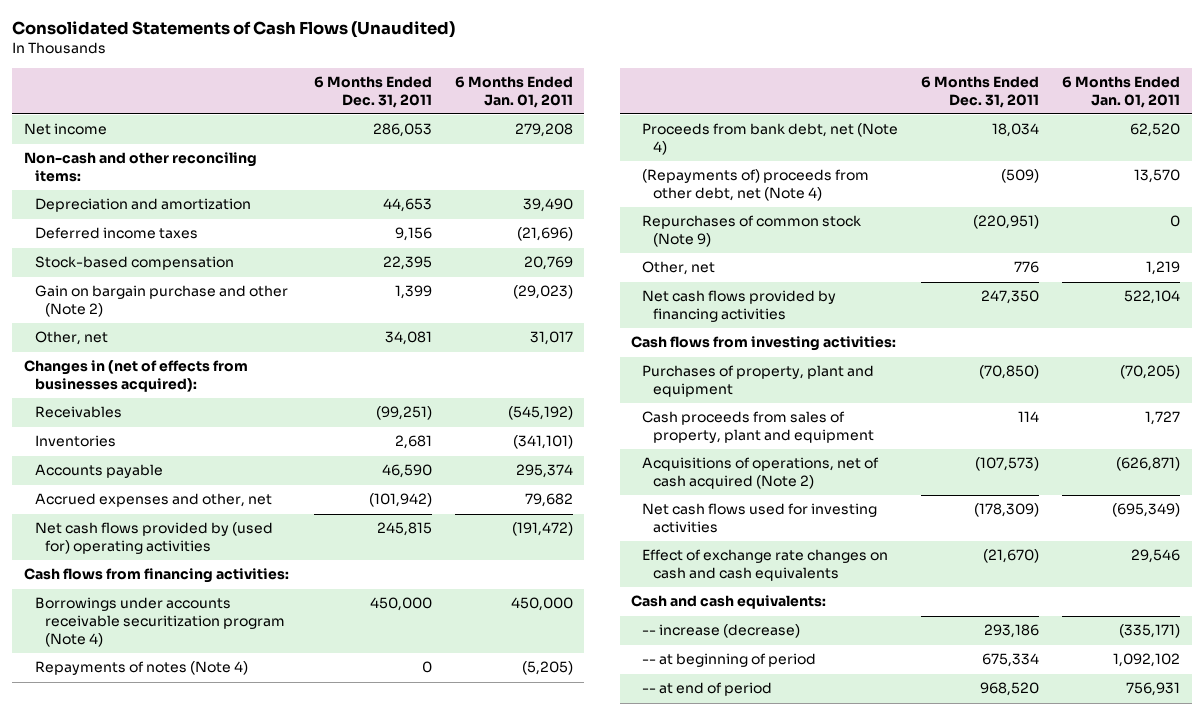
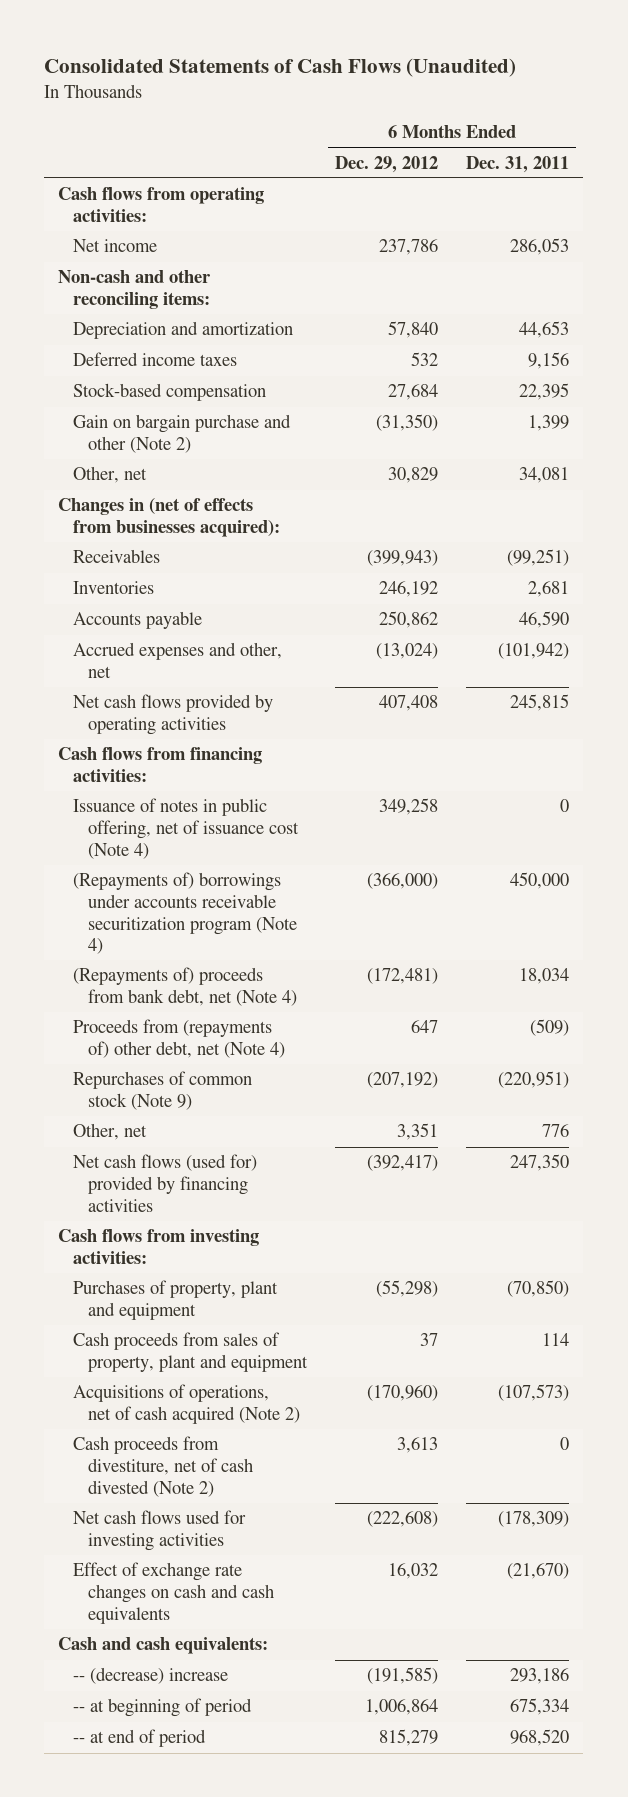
[454,76,573,108] 6 Months Ended Jan. 01, 2011 -> none
none -> [335,155,439,173] Dec. 29, 2012
none -> [58,187,265,222] Cash flows from operating activities:
[34,522,273,555] Net cash flows provided by (used for) operating activities -> [73,694,274,735] Net cash flows provided by operating activities
[34,661,248,676] Repayments of notes (Note 4) -> none
none -> [73,798,300,859] Issuance of notes in public offering, net of issuance cost (Note 4)
[34,597,286,647] Borrowings under accounts receivable securitization program (Note 4) -> [73,872,298,955] (Repayments of) borrowings under accounts receivable securitization program (Note 4)
[642,123,899,156] Proceeds from bank debt, net (Note 4) -> [73,967,298,1006] (Repayments of) proceeds from bank debt, net (Note 4)
[642,169,870,202] (Repayments of) proceeds from other debt, net (Note 4) -> [73,1019,286,1058] Proceeds from (repayments of) other debt, net (Note 4)
[642,290,837,323] Net cash flows provided by financing activities -> [73,1154,258,1212] Net cash flows (used for) provided by financing activities
none -> [73,1436,254,1497] Cash proceeds from divestiture, net of cash divested (Note 2)
[642,624,801,639] -- increase (decrease) -> [73,1667,229,1685] -- (decrease) increase

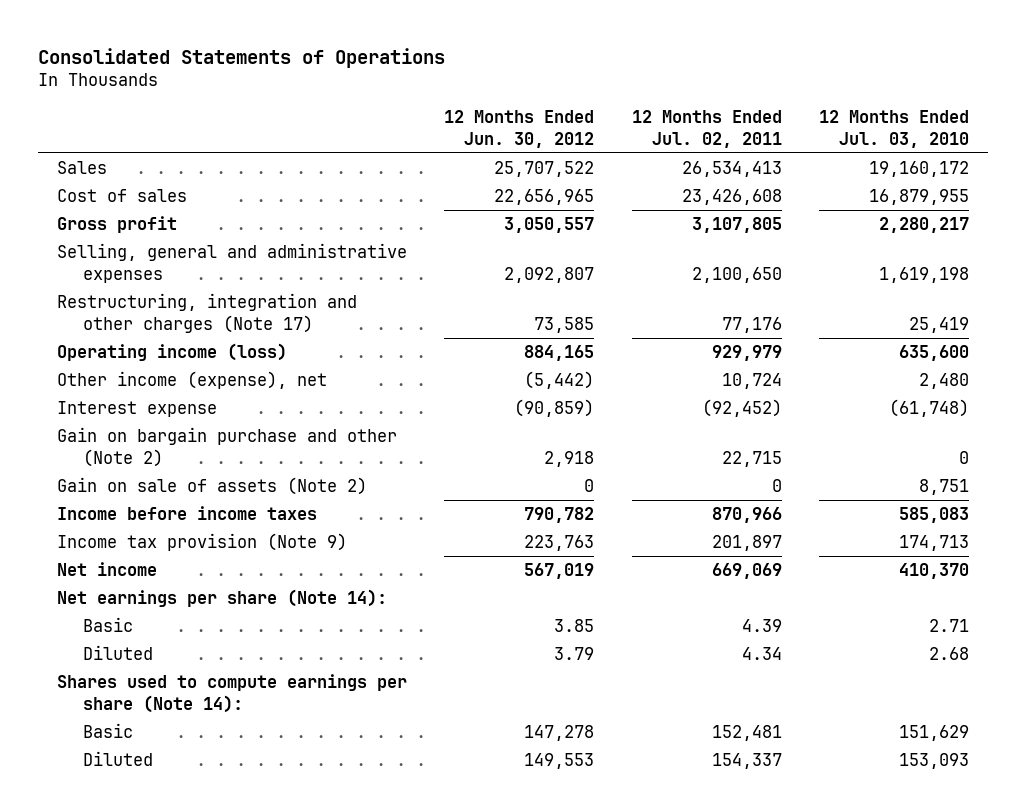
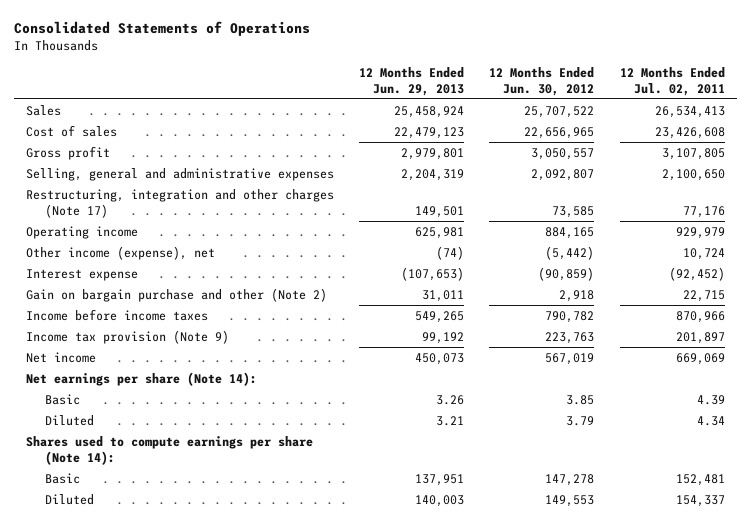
[819,110,970,148] 12 Months Ended Jul. 03, 2010 -> none
none -> [359,66,465,96] 12 Months Ended Jun. 29, 2013
[57,343,288,362] Operating income (loss) -> [26,225,139,239] Operating income
[57,477,368,496] Gain on sale of assets (Note 2) -> none

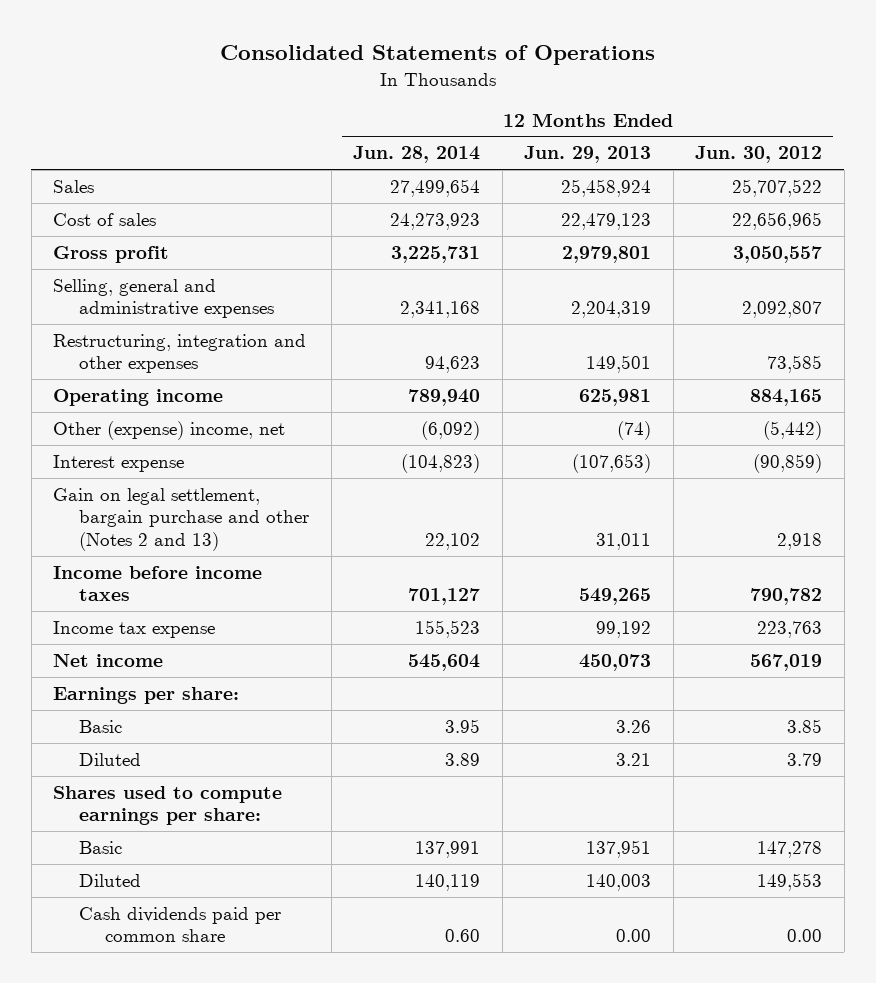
[619,66,725,96] 12 Months Ended Jul. 02, 2011 -> none
none -> [353,146,481,164] Jun. 28, 2014
[26,188,335,218] Restructuring, integration and other charges (Note 17) -> [53,333,307,374] Restructuring, integration and other expenses
[26,245,216,260] Other income (expense), net -> [53,420,286,440] Other (expense) income, net
[26,287,328,302] Gain on bargain purchase and other (Note 2) -> [53,487,310,552] Gain on legal settlement, bargain purchase and other (Notes 2 and 13)
[26,329,230,344] Income tax provision (Note 9) -> [53,620,216,638] Income tax expense
[26,371,258,386] Net earnings per share (Note 14): -> [53,686,240,704] Earnings per share:
[26,435,314,465] Shares used to compute earnings per share (Note 14): -> [53,785,283,826] Shares used to compute earnings per share:
none -> [79,906,282,943] Cash dividends paid per common share

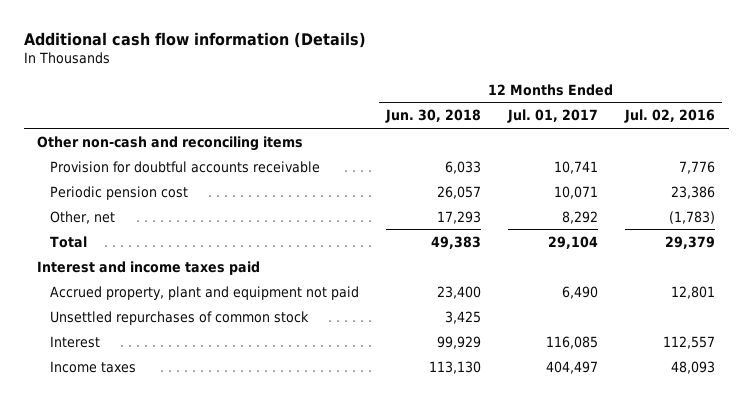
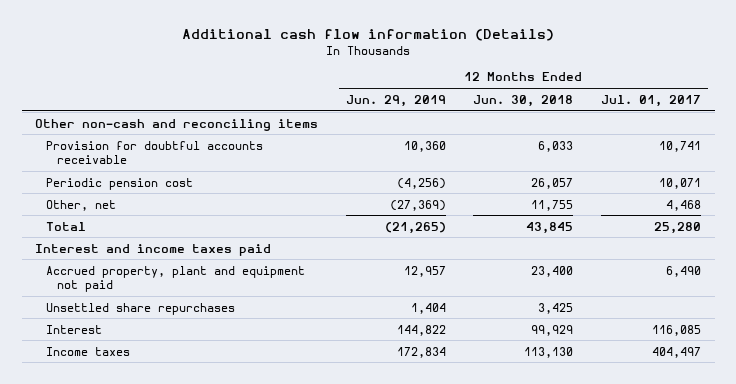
[624,109,716,124] Jul. 02, 2016 -> none
none -> [345,94,446,107] Jun. 29, 2019
[436,210,481,224] 17,293 -> [531,199,574,211] 11,755
[562,210,599,224] 8,292 -> [666,199,702,211] 4,468
[430,235,481,249] 49,383 -> [526,221,574,234] 43,845
[548,235,599,249] 29,104 -> [654,221,702,234] 25,280
[49,310,309,325] Unsettled repurchases of common stock -> [46,302,236,315] Unsettled share repurchases

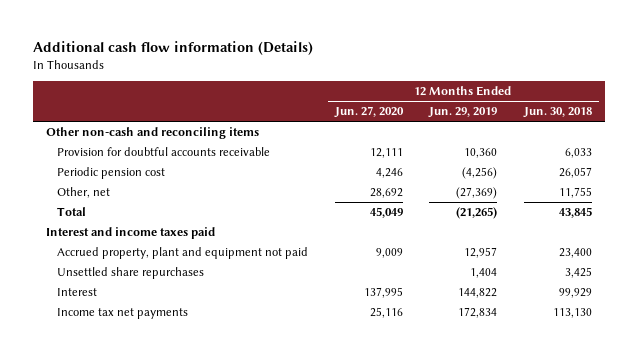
[601,94,702,107] Jul. 01, 2017 -> none
none -> [333,106,404,119] Jun. 27, 2020
[46,346,131,356] Income taxes -> [57,308,189,320] Income tax net payments

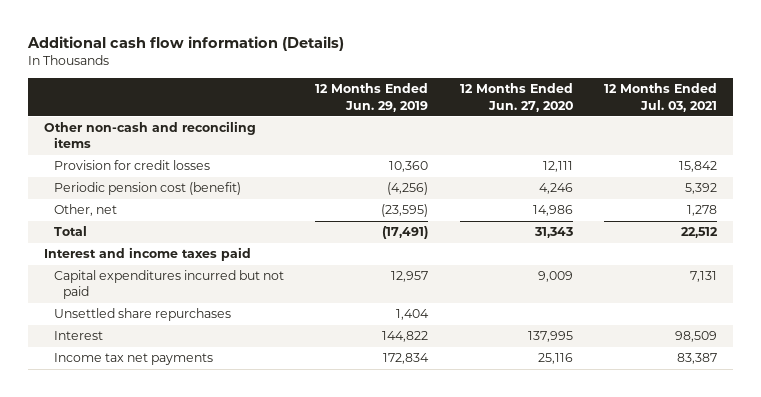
[523,107,593,119] Jun. 30, 2018 -> none
none -> [604,83,718,112] 12 Months Ended Jul. 03, 2021
[57,147,271,157] Provision for doubtful accounts receivable -> [53,160,210,171] Provision for credit losses
[57,167,166,180] Periodic pension cost -> [53,182,241,196] Periodic pension cost (benefit)
[369,188,403,199] 28,692 -> [532,205,573,217] 14,986
[456,187,498,200] (27,369) -> [381,204,429,218] (23,595)
[369,207,403,219] 45,049 -> [533,227,573,239] 31,343
[456,207,498,220] (21,265) -> [382,226,429,240] (17,491)
[57,247,309,260] Accrued property, plant and equipment not paid -> [53,270,284,300] Capital expenditures incurred but not paid

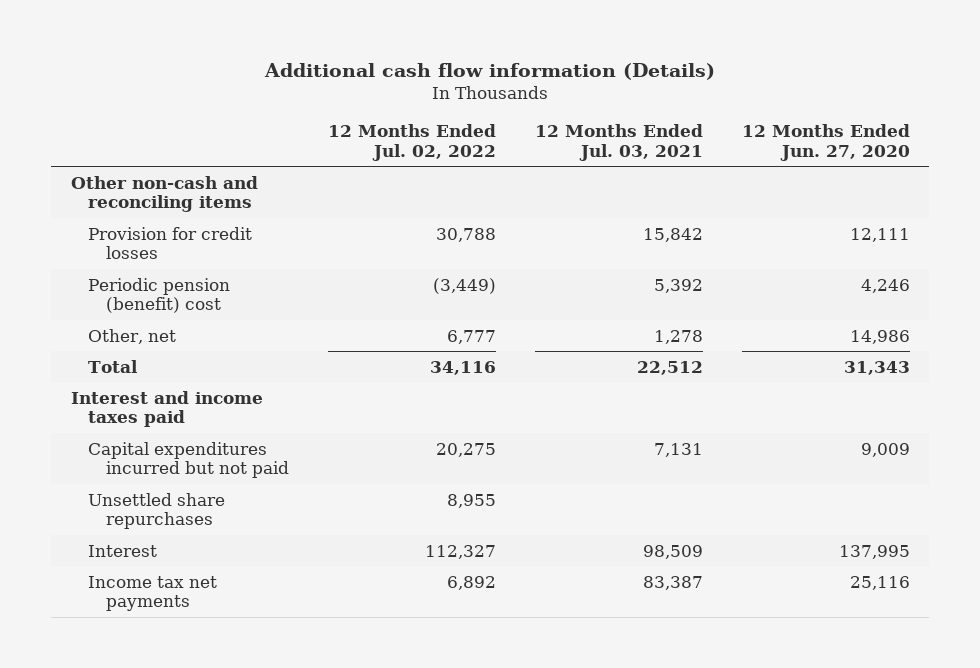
[315,83,429,112] 12 Months Ended Jun. 29, 2019 -> none
none -> [327,124,496,161] 12 Months Ended Jul. 02, 2022
[53,182,241,196] Periodic pension cost (benefit) -> [88,277,231,314] Periodic pension (benefit) cost

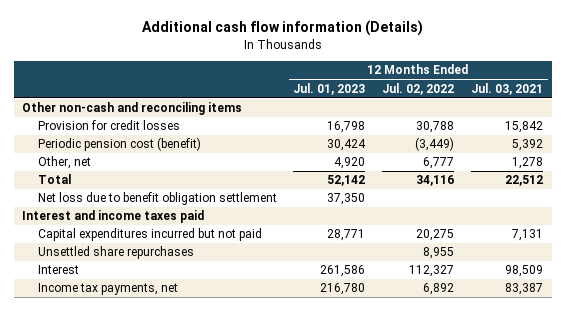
[741,124,910,161] 12 Months Ended Jun. 27, 2020 -> none
none -> [293,82,366,95] Jul. 01, 2023
[88,277,231,314] Periodic pension (benefit) cost -> [37,137,201,152] Periodic pension cost (benefit)
none -> [37,192,277,206] Net loss due to benefit obligation settlement
[88,575,218,612] Income tax net payments -> [37,283,178,296] Income tax payments, net

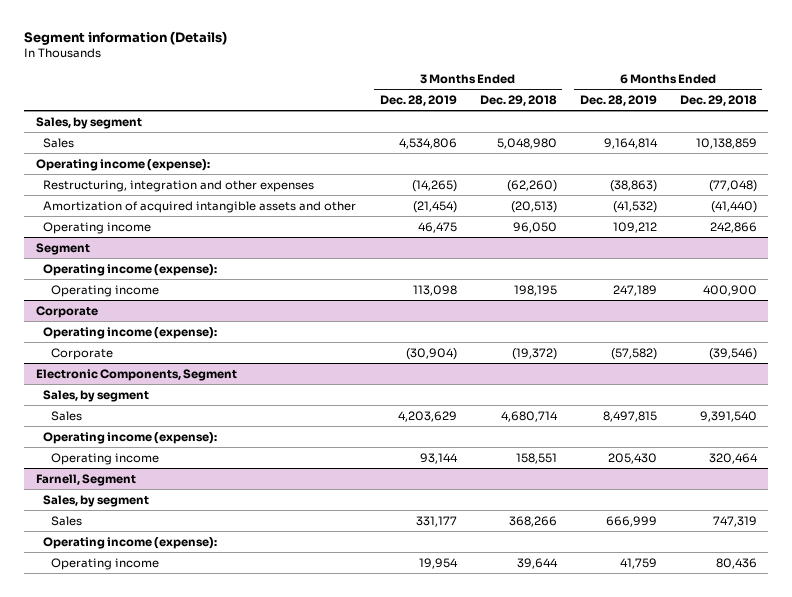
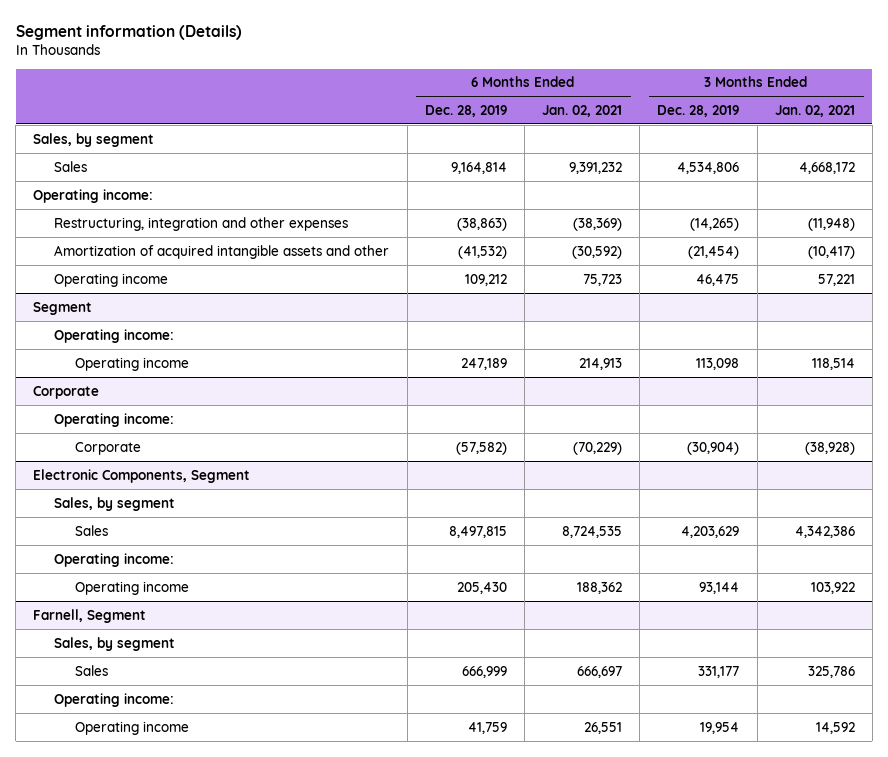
[479,94,557,106] Dec. 29, 2018 -> none
[679,94,757,106] Dec. 29, 2018 -> none
none -> [542,105,623,118] Jan. 02, 2021
none -> [774,105,855,118] Jan. 02, 2021
[35,158,210,171] Operating income (expense): -> [33,188,154,203] Operating income:
[43,263,218,276] Operating income (expense): -> [54,328,175,343] Operating income:
[43,326,218,339] Operating income (expense): -> [54,412,175,427] Operating income:
[43,431,218,444] Operating income (expense): -> [54,552,175,567] Operating income:
[43,536,218,549] Operating income (expense): -> [54,692,175,707] Operating income:

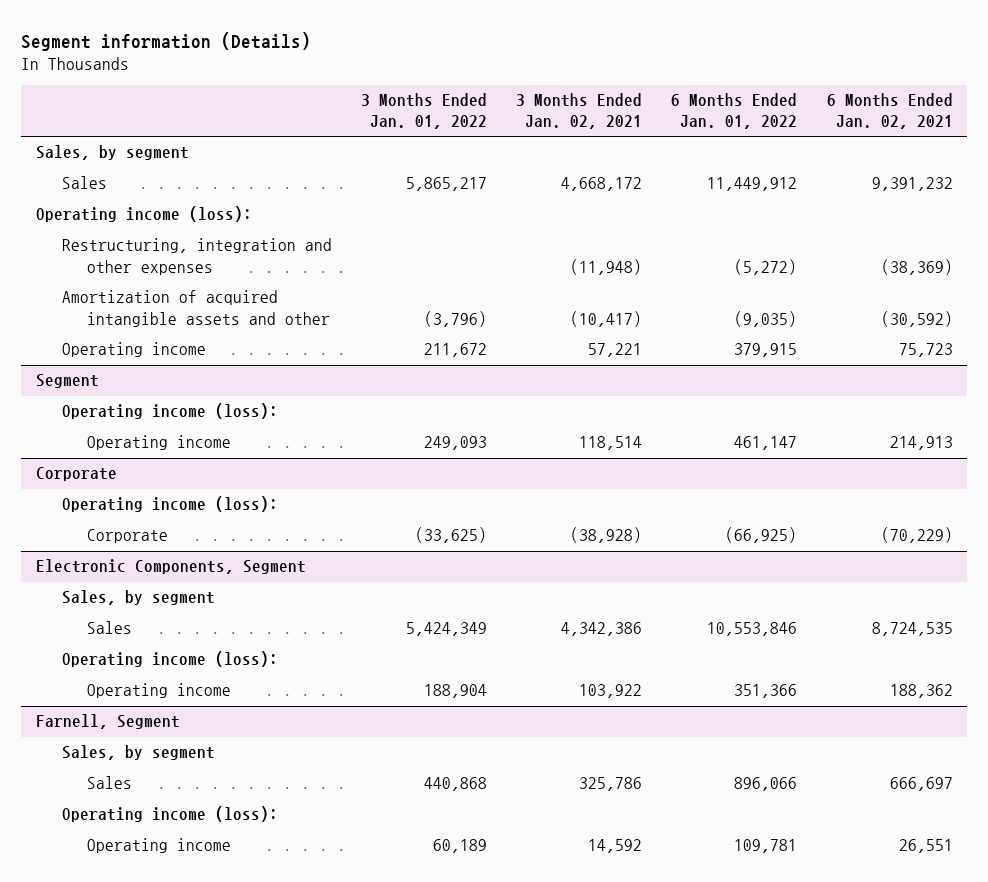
[424,105,507,118] Dec. 28, 2019 -> none
[657,105,740,118] Dec. 28, 2019 -> none
none -> [360,93,487,130] 3 Months Ended Jan. 01, 2022
none -> [671,93,798,130] 6 Months Ended Jan. 01, 2022
[33,188,154,203] Operating income: -> [35,206,252,223] Operating income (loss):
[54,328,175,343] Operating income: -> [61,403,278,420] Operating income (loss):
[54,412,175,427] Operating income: -> [61,496,278,513] Operating income (loss):
[54,552,175,567] Operating income: -> [61,651,278,668] Operating income (loss):
[54,692,175,707] Operating income: -> [61,806,278,823] Operating income (loss):

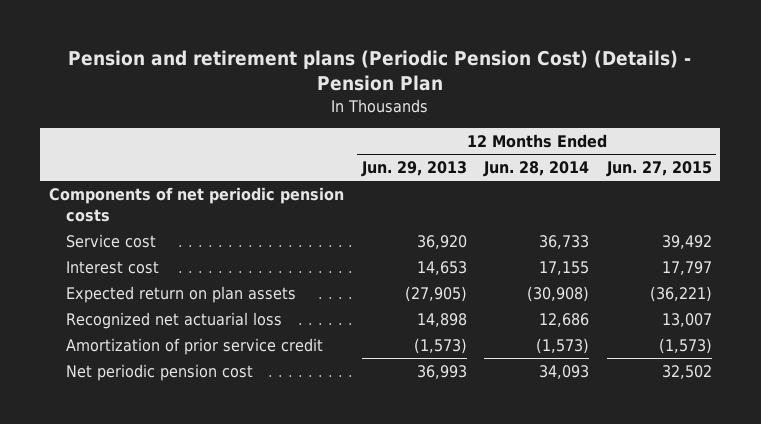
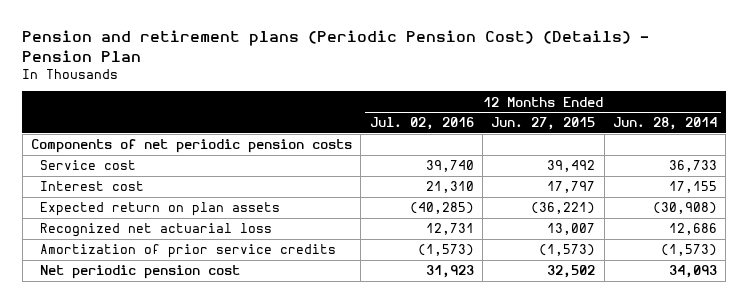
[360,160,467,177] Jun. 29, 2013 -> none
none -> [369,117,474,131] Jul. 02, 2016
[66,337,324,355] Amortization of prior service credit -> [39,244,336,259] Amortization of prior service credits

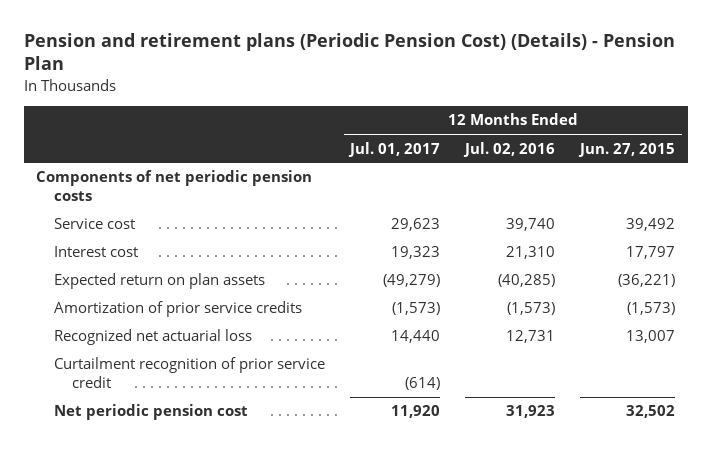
[612,117,717,131] Jun. 28, 2014 -> none
none -> [348,141,441,157] Jul. 01, 2017
[39,223,272,238] Recognized net actuarial loss -> [53,329,252,346] Recognized net actuarial loss
none -> [53,357,325,389] Curtailment recognition of prior service credit

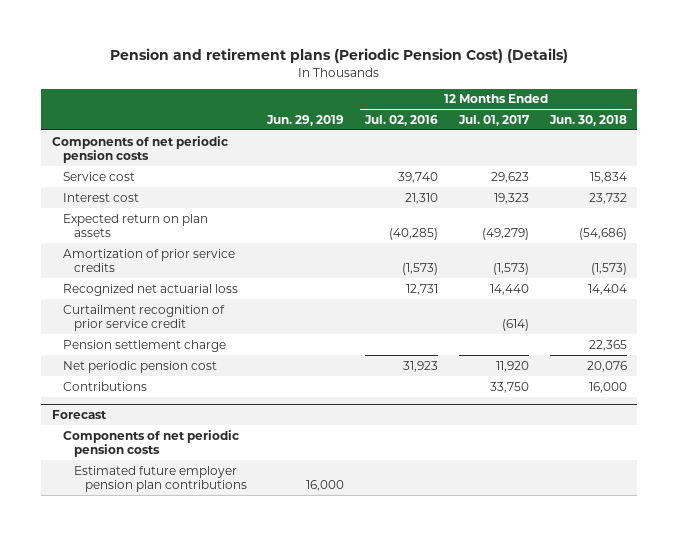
[23,33,675,71] Pension and retirement plans (Periodic Pension Cost) (Details) - Pension Plan -> [110,48,569,64] Pension and retirement plans (Periodic Pension Cost) (Details)
[578,142,676,157] Jun. 27, 2015 -> none
none -> [266,114,345,126] Jun. 29, 2019
none -> [549,114,628,126] Jun. 30, 2018
none -> [62,339,226,352] Pension settlement charge
none -> [62,381,147,391] Contributions
none -> [51,409,107,419] Forecast
none -> [62,429,239,457] Components of net periodic pension costs
none -> [73,465,247,492] Estimated future employer pension plan contributions

